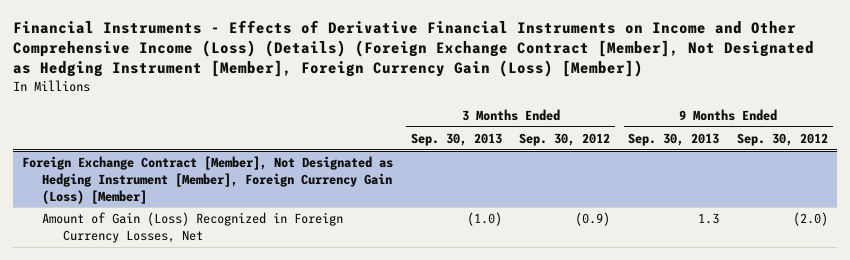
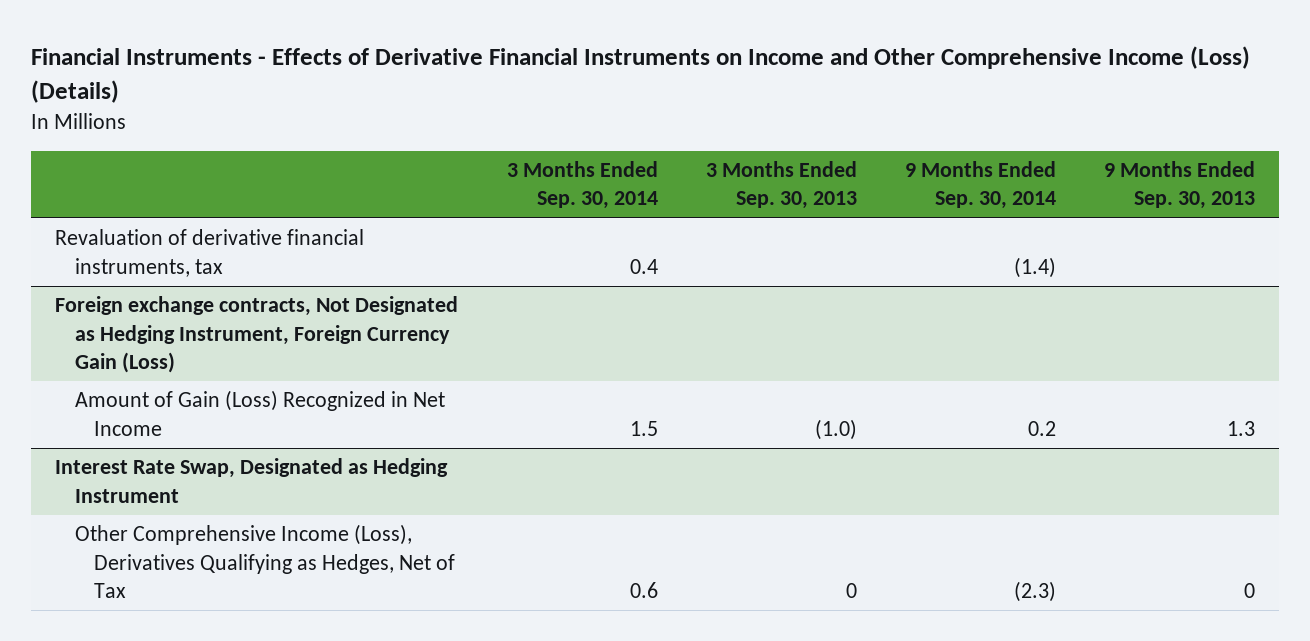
[12,20,814,78] Financial Instruments - Effects of Derivative Financial Instruments on Income and Other Comprehensive Income (Loss) (Details) (Foreign Exchange Contract [Member], Not Designated as Hedging Instrument [Member], Foreign Currency Gain (Loss) [Member]) -> [31,46,1251,104] Financial Instruments - Effects of Derivative Financial Instruments on Income and Other Comprehensive Income (Loss) (Details)
[519,132,611,146] Sep. 30, 2012 -> none
[737,132,829,146] Sep. 30, 2012 -> none
none -> [506,161,658,210] 3 Months Ended Sep. 30, 2014
none -> [904,161,1056,210] 9 Months Ended Sep. 30, 2014
none -> [55,229,365,277] Revaluation of derivative financial instruments, tax
[21,155,393,204] Foreign Exchange Contract [Member], Not Designated as Hedging Instrument [Member], Foreign Currency Gain (Loss) [Member] -> [55,296,459,373] Foreign exchange contracts, Not Designated as Hedging Instrument, Foreign Currency Gain (Loss)
[42,211,344,243] Amount of Gain (Loss) Recognized in Foreign Currency Losses, Net -> [74,390,445,436] Amount of Gain (Loss) Recognized in Net Income
none -> [55,458,449,503] Interest Rate Swap, Designated as Hedging Instrument
none -> [74,524,455,598] Other Comprehensive Income (Loss), Derivatives Qualifying as Hedges, Net of Tax

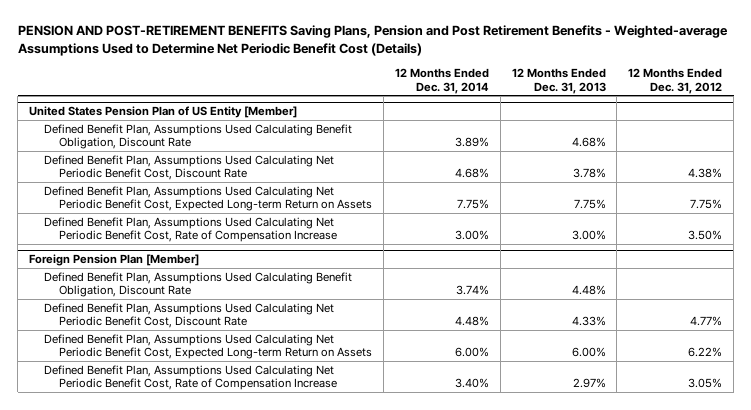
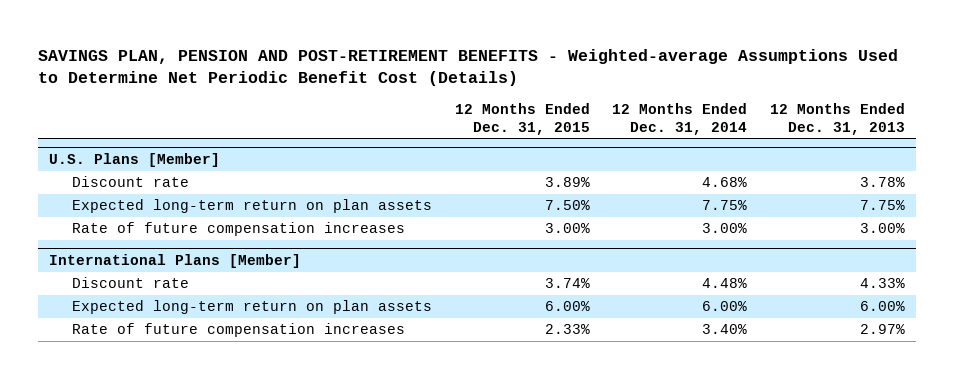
[17,25,728,57] PENSION AND POST-RETIREMENT BENEFITS Saving Plans, Pension and Post Retirement Benefits - Weighted-average Assumptions Used to Determine Net Periodic Benefit Cost (Details) -> [38,48,899,87] SAVINGS PLAN, PENSION AND POST-RETIREMENT BENEFITS - Weighted-average Assumptions Used to Determine Net Periodic Benefit Cost (Details)
[628,68,723,94] 12 Months Ended Dec. 31, 2012 -> none
none -> [454,103,590,135] 12 Months Ended Dec. 31, 2015
[44,123,353,150] Defined Benefit Plan, Assumptions Used Calculating Benefit Obligation, Discount Rate -> none
[44,271,353,298] Defined Benefit Plan, Assumptions Used Calculating Benefit Obligation, Discount Rate -> none
[29,106,298,119] United States Pension Plan of US Entity [Member] -> [49,153,221,168] U.S. Plans [Member]
[44,154,335,181] Defined Benefit Plan, Assumptions Used Calculating Net Periodic Benefit Cost, Discount Rate -> [71,176,189,188] Discount rate
[44,185,373,212] Defined Benefit Plan, Assumptions Used Calculating Net Periodic Benefit Cost, Expected Long-term Return on Assets -> [71,199,432,214] Expected long-term return on plan assets
[44,216,338,243] Defined Benefit Plan, Assumptions Used Calculating Net Periodic Benefit Cost, Rate of Compensation Increase -> [71,222,405,237] Rate of future compensation increases
[29,254,200,267] Foreign Pension Plan [Member] -> [49,254,302,269] International Plans [Member]
[44,302,335,329] Defined Benefit Plan, Assumptions Used Calculating Net Periodic Benefit Cost, Discount Rate -> [71,277,189,289] Discount rate
[44,333,373,360] Defined Benefit Plan, Assumptions Used Calculating Net Periodic Benefit Cost, Expected Long-term Return on Assets -> [71,300,432,315] Expected long-term return on plan assets
[44,364,338,391] Defined Benefit Plan, Assumptions Used Calculating Net Periodic Benefit Cost, Rate of Compensation Increase -> [71,323,405,338] Rate of future compensation increases

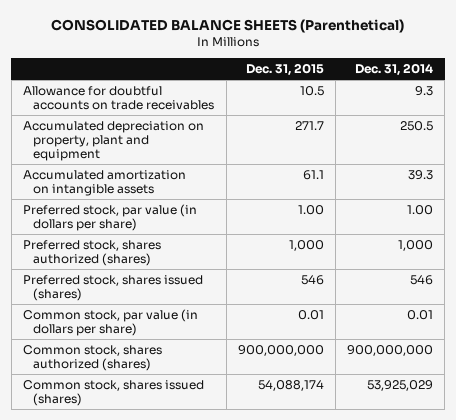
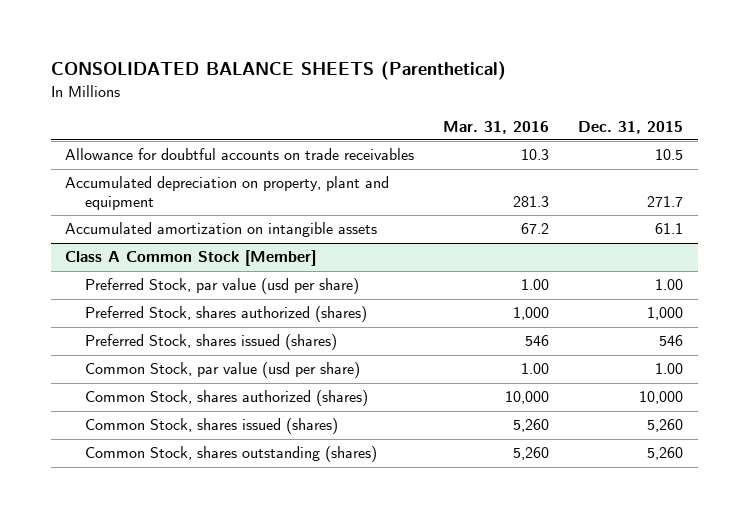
[354,62,433,76] Dec. 31, 2014 -> none
none -> [443,120,550,134] Mar. 31, 2016
none -> [65,250,317,267] Class A Common Stock [Member]
[22,204,197,231] Preferred stock, par value (in dollars per share) -> [85,278,360,295] Preferred Stock, par value (usd per share)
[22,240,161,266] Preferred stock, shares authorized (shares) -> [85,306,368,323] Preferred Stock, shares authorized (shares)
[22,275,203,301] Preferred stock, shares issued (shares) -> [85,334,338,351] Preferred Stock, shares issued (shares)
[22,309,198,336] Common stock, par value (in dollars per share) -> [85,362,361,379] Common Stock, par value (usd per share)
[297,310,324,321] 0.01 -> [655,363,684,375] 1.00
[22,345,162,371] Common stock, shares authorized (shares) -> [85,390,369,407] Common Stock, shares authorized (shares)
[237,345,324,357] 900,000,000 -> [639,391,684,405] 10,000
[22,380,204,406] Common stock, shares issued (shares) -> [85,418,339,435] Common Stock, shares issued (shares)
[257,380,324,392] 54,088,174 -> [647,419,684,433] 5,260
none -> [85,446,378,463] Common Stock, shares outstanding (shares)

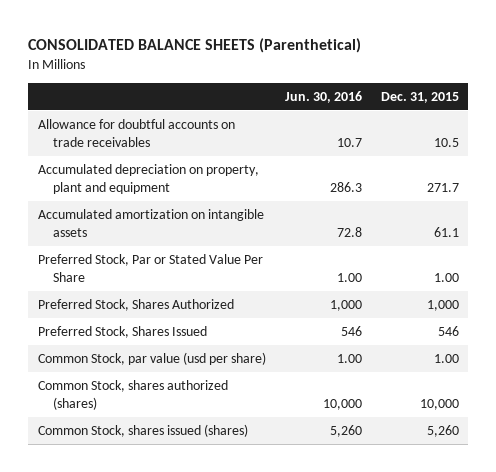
[443,120,550,134] Mar. 31, 2016 -> none
none -> [284,90,362,103] Jun. 30, 2016
[65,250,317,267] Class A Common Stock [Member] -> none
[85,278,360,295] Preferred Stock, par value (usd per share) -> [37,254,263,283] Preferred Stock, Par or Stated Value Per Share
[85,306,368,323] Preferred Stock, shares authorized (shares) -> [37,299,234,312] Preferred Stock, Shares Authorized
[85,334,338,351] Preferred Stock, shares issued (shares) -> [37,326,207,339] Preferred Stock, Shares Issued
[85,446,378,463] Common Stock, shares outstanding (shares) -> none

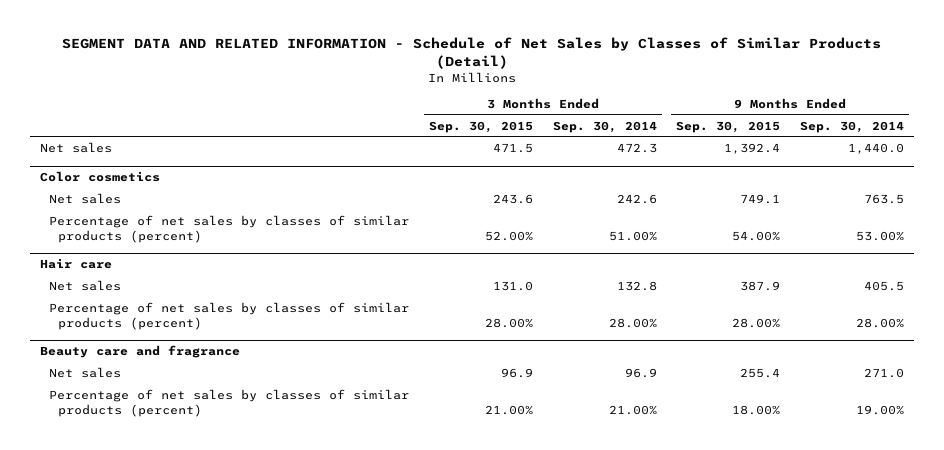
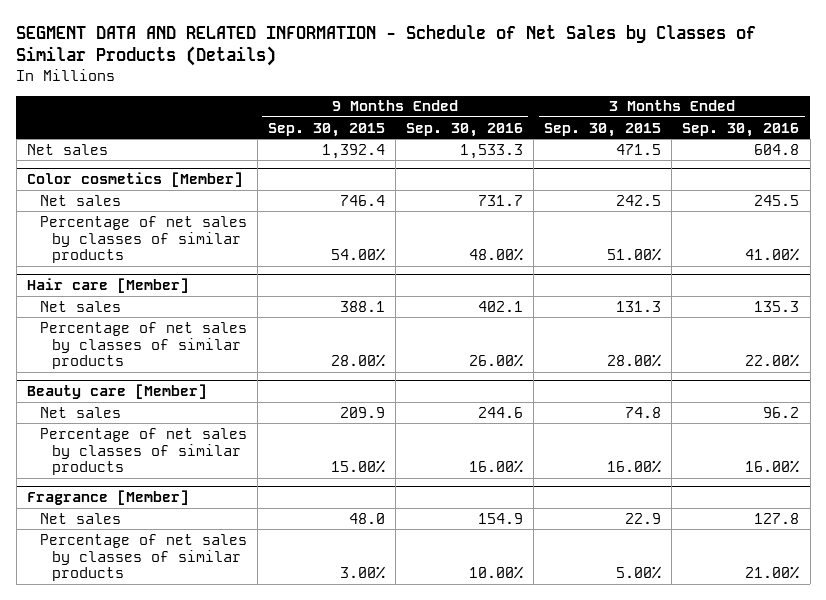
[62,37,882,70] SEGMENT DATA AND RELATED INFORMATION - Schedule of Net Sales by Classes of Similar Products (Detail) -> [16,24,757,67] SEGMENT DATA AND RELATED INFORMATION - Schedule of Net Sales by Classes of Similar Products (Details)
[552,120,657,133] Sep. 30, 2014 -> none
[800,120,905,133] Sep. 30, 2014 -> none
none -> [405,122,523,137] Sep. 30, 2016
none -> [682,122,800,137] Sep. 30, 2016
[40,345,241,359] Beauty care and fragrance -> none
[40,171,161,183] Color cosmetics -> [26,172,243,188] Color cosmetics [Member]
[493,193,534,204] 243.6 -> [616,194,662,206] 242.5
[740,193,781,204] 749.1 -> [339,194,385,206] 746.4
[49,214,410,243] Percentage of net sales by classes of similar products (percent) -> [39,215,247,264] Percentage of net sales by classes of similar products
[485,230,534,241] 52.00% -> [607,248,662,262] 51.00%
[40,258,113,270] Hair care -> [26,278,189,294] Hair care [Member]
[493,280,534,291] 131.0 -> [616,300,662,312] 131.3
[740,280,781,291] 387.9 -> [339,300,385,312] 388.1
[49,301,410,330] Percentage of net sales by classes of similar products (percent) -> [39,321,247,370] Percentage of net sales by classes of similar products
none -> [26,384,207,400] Beauty care [Member]
[501,367,534,378] 96.9 -> [625,406,662,418] 74.8
[740,367,781,378] 255.4 -> [339,406,385,418] 209.9
[49,388,410,417] Percentage of net sales by classes of similar products (percent) -> [39,427,247,476] Percentage of net sales by classes of similar products
[485,404,534,415] 21.00% -> [607,460,662,474] 16.00%
[732,404,781,415] 18.00% -> [330,460,385,474] 15.00%
none -> [26,490,189,506] Fragrance [Member]
none -> [39,512,121,524] Net sales
none -> [39,533,247,582] Percentage of net sales by classes of similar products

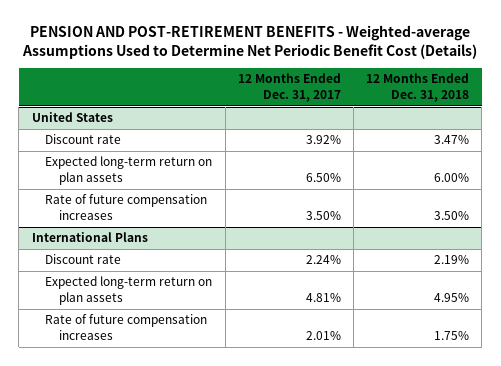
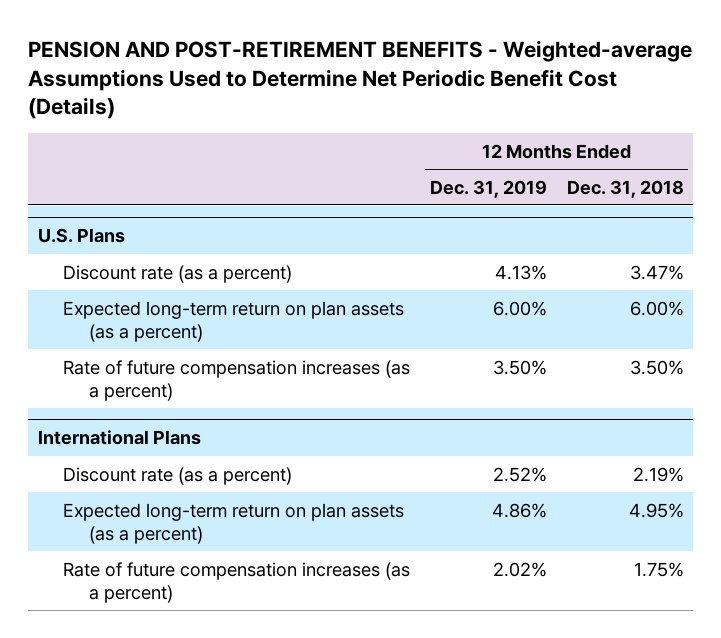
[237,73,341,102] 12 Months Ended Dec. 31, 2017 -> none
none -> [429,179,547,198] Dec. 31, 2019
[31,112,113,123] United States -> [37,228,125,244] U.S. Plans
[45,134,122,145] Discount rate -> [63,264,293,283] Discount rate (as a percent)
[45,156,213,185] Expected long-term return on plan assets -> [63,300,405,342] Expected long-term return on plan assets (as a percent)
[45,194,208,220] Rate of future compensation increases -> [63,359,411,401] Rate of future compensation increases (as a percent)
[45,254,122,265] Discount rate -> [63,466,293,485] Discount rate (as a percent)
[45,276,213,305] Expected long-term return on plan assets -> [63,502,405,544] Expected long-term return on plan assets (as a percent)
[45,314,208,340] Rate of future compensation increases -> [63,561,411,603] Rate of future compensation increases (as a percent)

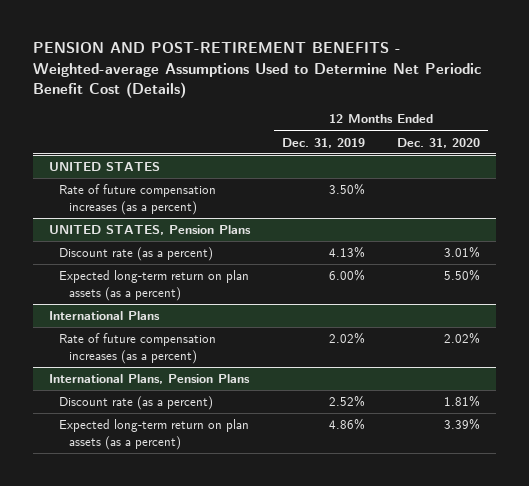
[566,179,684,198] Dec. 31, 2018 -> none
none -> [397,137,481,148] Dec. 31, 2020
[37,228,125,244] U.S. Plans -> [48,162,160,172] UNITED STATES
none -> [58,184,216,215] Rate of future compensation increases (as a percent)
none -> [48,225,251,236] UNITED STATES, Pension Plans
[63,359,411,401] Rate of future compensation increases (as a percent) -> none
[63,561,411,603] Rate of future compensation increases (as a percent) -> [58,333,216,364] Rate of future compensation increases (as a percent)
none -> [48,374,250,385] International Plans, Pension Plans

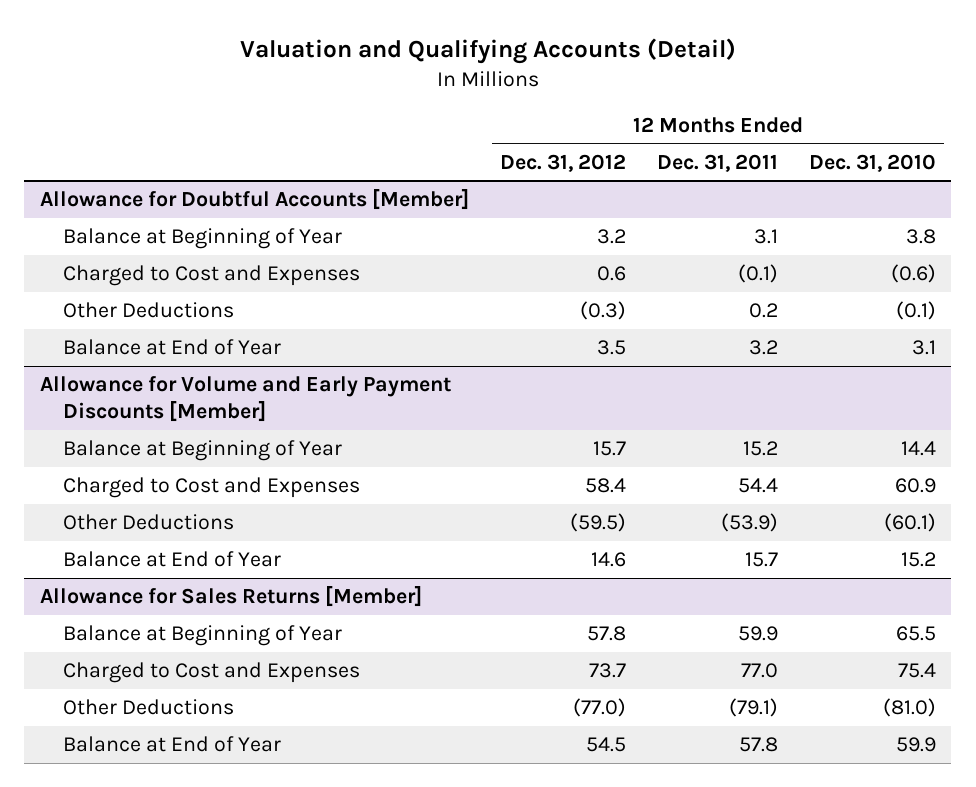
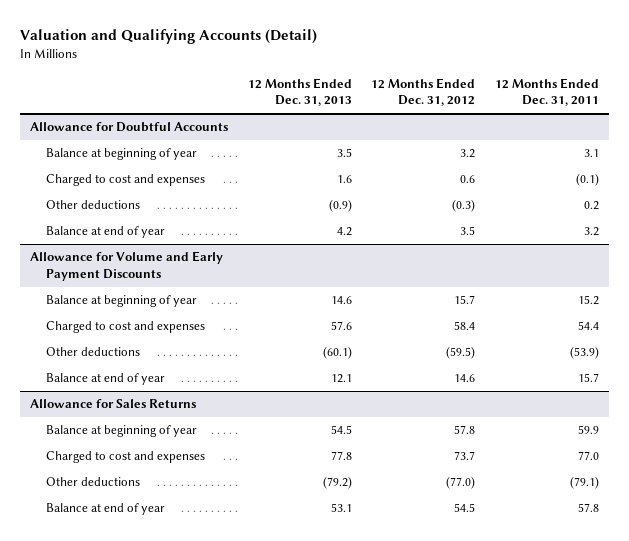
[808,153,936,172] Dec. 31, 2010 -> none
none -> [247,77,352,107] 12 Months Ended Dec. 31, 2013
[39,189,469,211] Allowance for Doubtful Accounts [Member] -> [30,122,229,133] Allowance for Doubtful Accounts
[63,228,343,250] Balance at Beginning of Year -> [45,148,197,161] Balance at beginning of year
[63,265,361,287] Charged to Cost and Expenses -> [45,174,205,187] Charged to cost and expenses
[63,302,235,319] Other Deductions -> [45,200,140,210] Other deductions
[63,339,282,356] Balance at End of Year -> [45,226,165,239] Balance at end of year
[39,376,451,423] Allowance for Volume and Early Payment Discounts [Member] -> [30,251,224,281] Allowance for Volume and Early Payment Discounts
[63,440,343,462] Balance at Beginning of Year -> [45,295,197,308] Balance at beginning of year
[63,477,361,499] Charged to Cost and Expenses -> [45,321,205,334] Charged to cost and expenses
[63,514,235,531] Other Deductions -> [45,347,140,357] Other deductions
[63,551,282,568] Balance at End of Year -> [45,373,165,386] Balance at end of year
[39,586,422,608] Allowance for Sales Returns [Member] -> [30,399,197,409] Allowance for Sales Returns
[63,625,343,647] Balance at Beginning of Year -> [45,425,197,438] Balance at beginning of year
[63,662,361,684] Charged to Cost and Expenses -> [45,451,205,464] Charged to cost and expenses
[63,699,235,716] Other Deductions -> [45,477,140,487] Other deductions
[63,736,282,753] Balance at End of Year -> [45,503,165,516] Balance at end of year

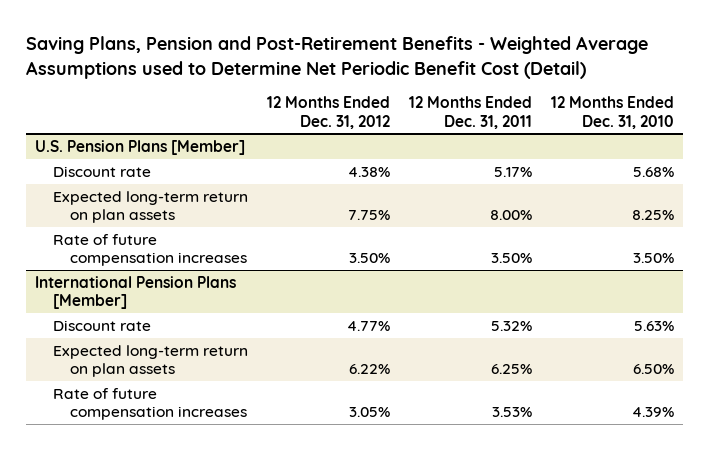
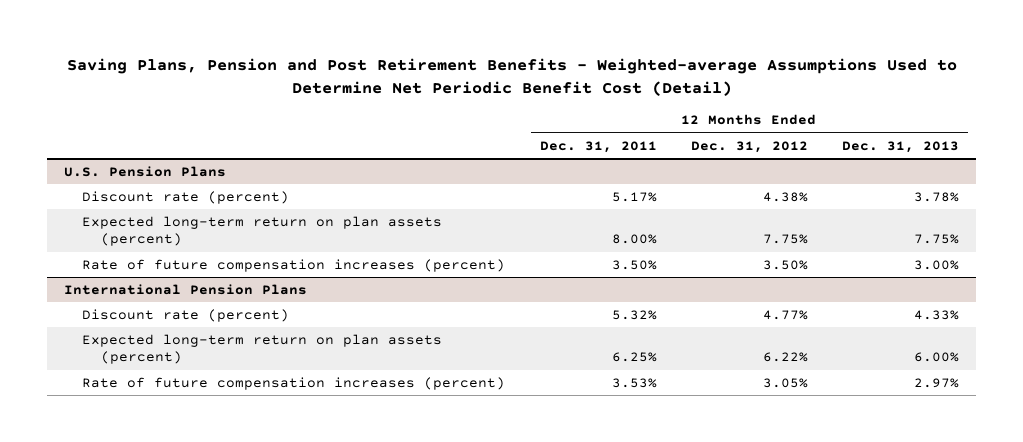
[25,36,648,79] Saving Plans, Pension and Post-Retirement Benefits - Weighted Average Assumptions used to Determine Net Periodic Benefit Cost (Detail) -> [66,57,957,96] Saving Plans, Pension and Post Retirement Benefits - Weighted-average Assumptions Used to Determine Net Periodic Benefit Cost (Detail)
[550,96,674,129] 12 Months Ended Dec. 31, 2010 -> none
none -> [842,140,960,153] Dec. 31, 2013
[35,139,246,155] U.S. Pension Plans [Member] -> [64,166,227,178] U.S. Pension Plans
[52,165,151,177] Discount rate -> [82,191,290,205] Discount rate (percent)
[52,190,248,224] Expected long-term return on plan assets -> [82,216,443,247] Expected long-term return on plan assets (percent)
[52,233,248,267] Rate of future compensation increases -> [82,259,506,273] Rate of future compensation increases (percent)
[35,275,237,310] International Pension Plans [Member] -> [64,284,308,296] International Pension Plans
[52,319,151,331] Discount rate -> [82,309,290,323] Discount rate (percent)
[52,344,248,378] Expected long-term return on plan assets -> [82,334,443,365] Expected long-term return on plan assets (percent)
[52,387,248,421] Rate of future compensation increases -> [82,377,506,391] Rate of future compensation increases (percent)

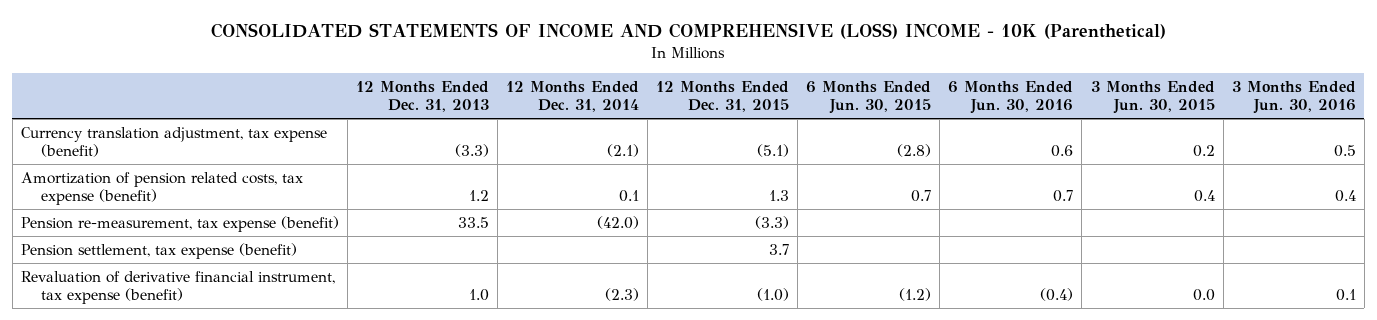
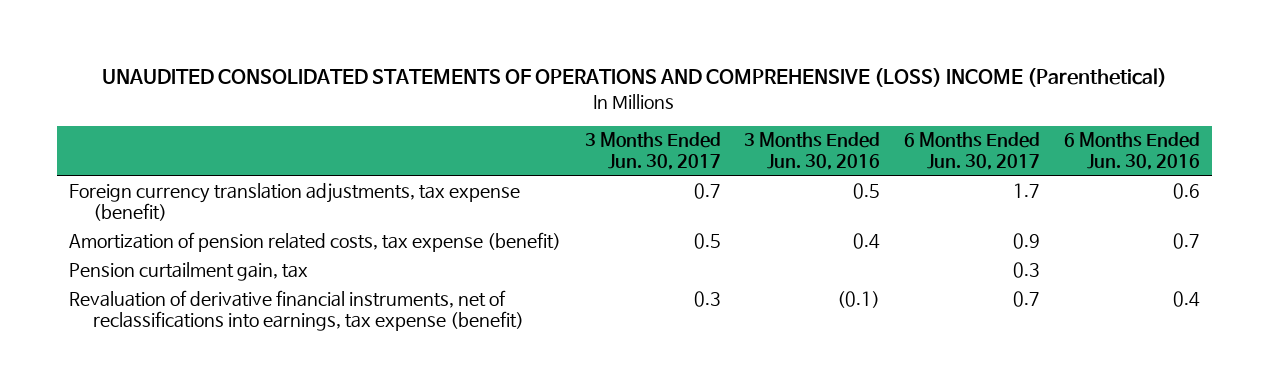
[211,22,1167,39] CONSOLIDATED STATEMENTS OF INCOME AND COMPREHENSIVE (LOSS) INCOME - 10K (Parenthetical) -> [102,68,1168,88] UNAUDITED CONSOLIDATED STATEMENTS OF OPERATIONS AND COMPREHENSIVE (LOSS) INCOME (Parenthetical)
[356,81,490,113] 12 Months Ended Dec. 31, 2013 -> none
[506,81,640,113] 12 Months Ended Dec. 31, 2014 -> none
[656,81,790,113] 12 Months Ended Dec. 31, 2015 -> none
[806,81,932,115] 6 Months Ended Jun. 30, 2015 -> none
[1090,81,1215,115] 3 Months Ended Jun. 30, 2015 -> none
none -> [584,132,721,171] 3 Months Ended Jun. 30, 2017
none -> [904,132,1041,171] 6 Months Ended Jun. 30, 2017
[20,126,327,158] Currency translation adjustment, tax expense (benefit) -> [68,182,520,221] Foreign currency translation adjustments, tax expense (benefit)
[20,215,339,232] Pension re-measurement, tax expense (benefit) -> none
[20,242,297,259] Pension settlement, tax expense (benefit) -> [68,261,308,281] Pension curtailment gain, tax
[20,270,335,305] Revaluation of derivative financial instrument, tax expense (benefit) -> [68,289,525,331] Revaluation of derivative financial instruments, net of reclassifications into earnings, tax expense (benefit)
[1040,288,1074,302] (0.4) -> [1172,290,1200,307] 0.4
[1335,289,1356,302] 0.1 -> [837,290,881,308] (0.1)

